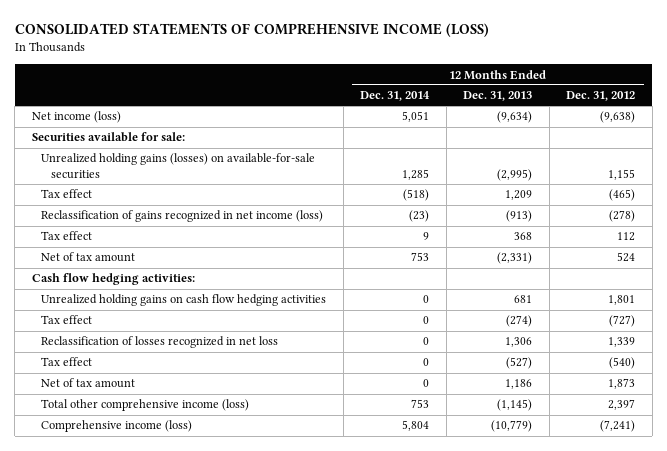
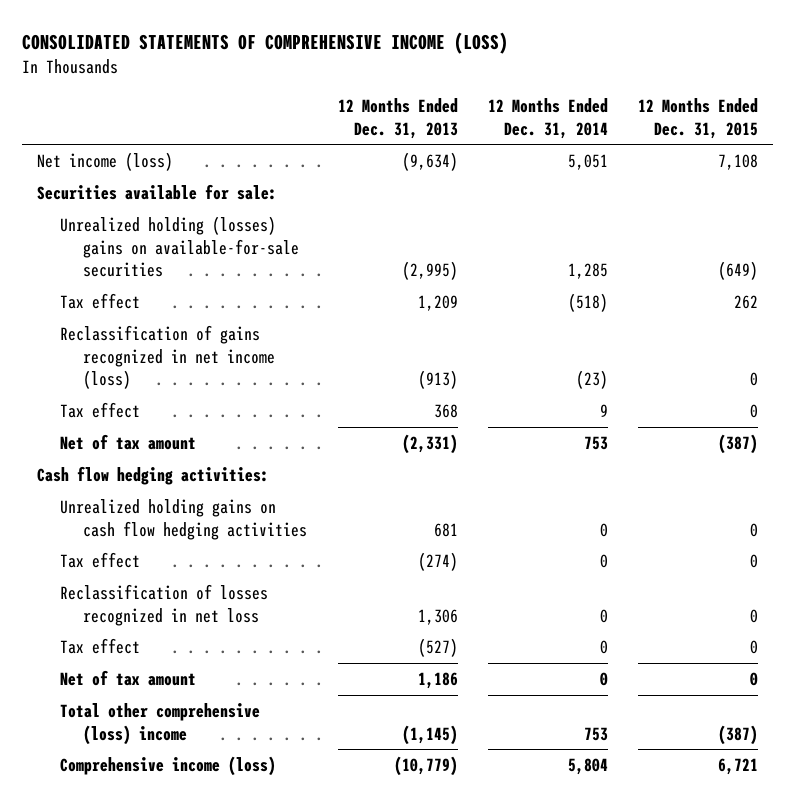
[566,91,636,102] Dec. 31, 2012 -> none
none -> [637,98,758,139] 12 Months Ended Dec. 31, 2015
[41,153,316,179] Unrealized holding gains (losses) on available-for-sale securities -> [60,215,300,278] Unrealized holding (losses) gains on available-for-sale securities
[41,399,250,412] Total other comprehensive income (loss) -> [60,702,261,745] Total other comprehensive (loss) income

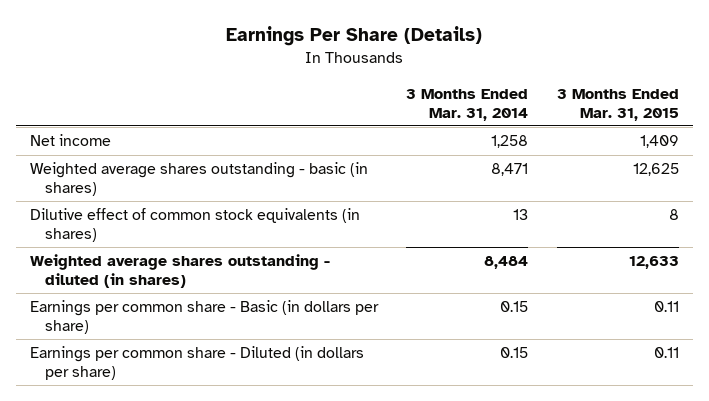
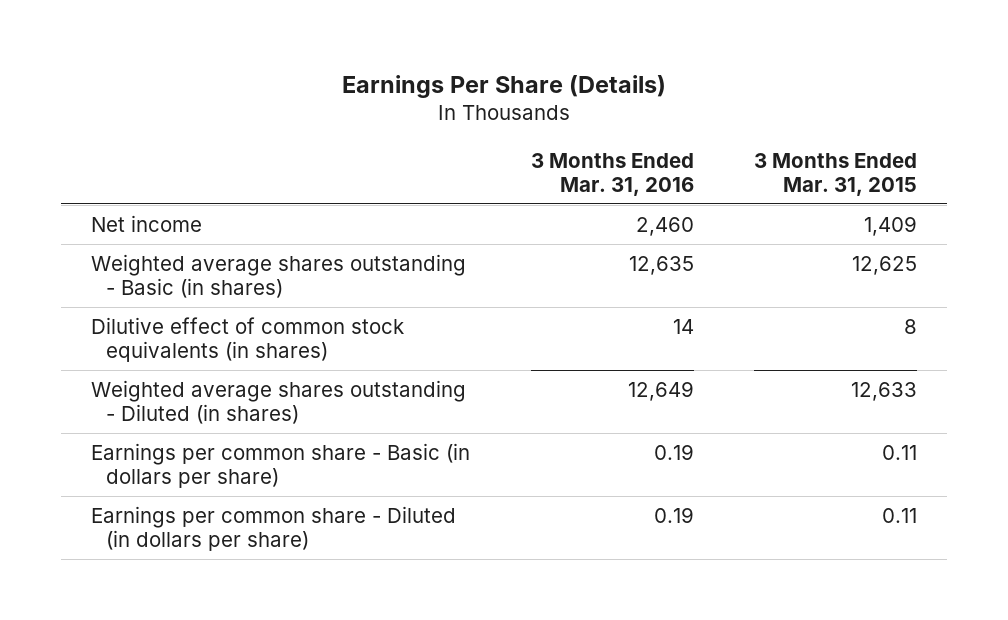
[406,88,529,121] 3 Months Ended Mar. 31, 2014 -> none
none -> [530,152,694,196] 3 Months Ended Mar. 31, 2016
[30,162,369,197] Weighted average shares outstanding - basic (in shares) -> [91,254,467,299] Weighted average shares outstanding - Basic (in shares)
[30,254,331,289] Weighted average shares outstanding - diluted (in shares) -> [91,380,467,425] Weighted average shares outstanding - Diluted (in shares)

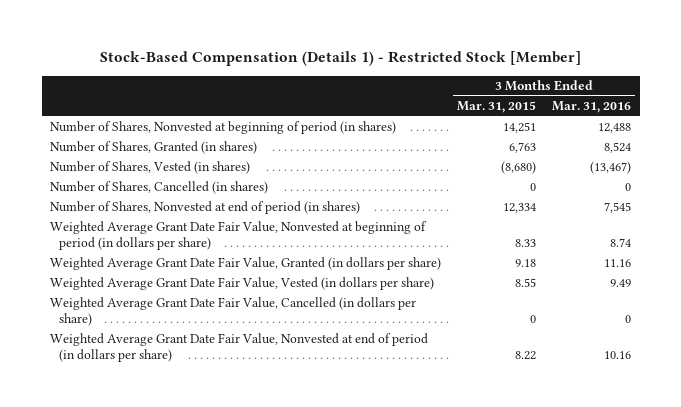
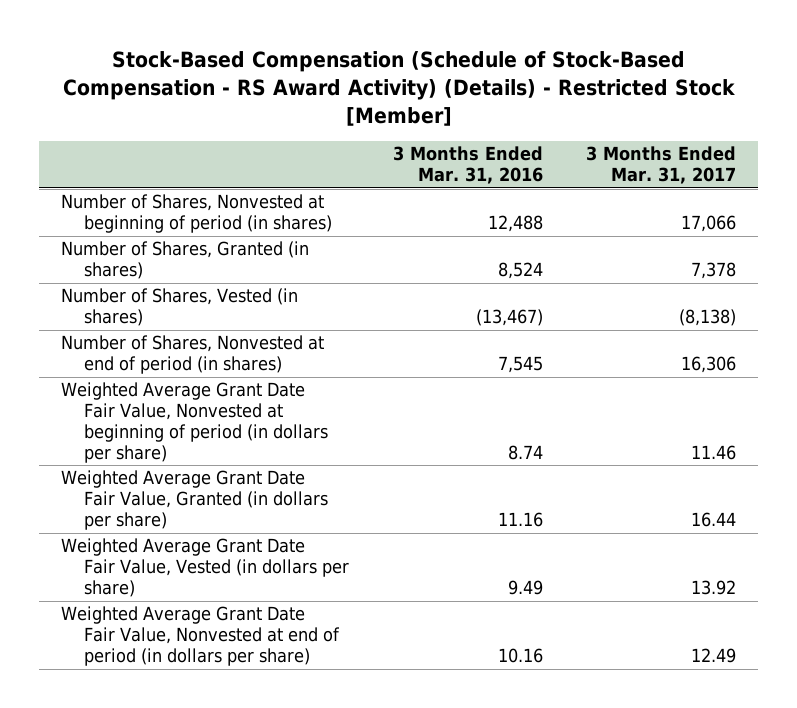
[99,51,581,67] Stock-Based Compensation (Details 1) - Restricted Stock [Member] -> [62,51,735,126] Stock-Based Compensation (Schedule of Stock-Based Compensation - RS Award Activity) (Details) - Restricted Stock [Member]
[457,101,537,114] Mar. 31, 2015 -> none
none -> [585,146,736,185] 3 Months Ended Mar. 31, 2017
[49,181,268,195] Number of Shares, Cancelled (in shares) -> none
[49,297,416,327] Weighted Average Grant Date Fair Value, Cancelled (in dollars per share) -> none

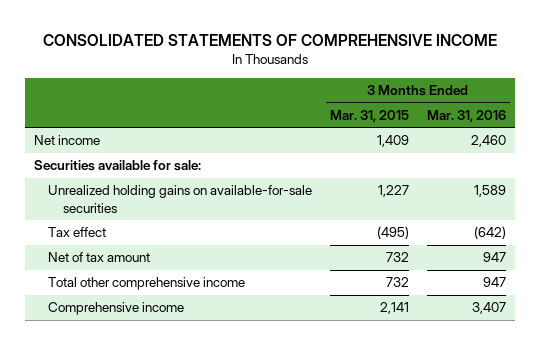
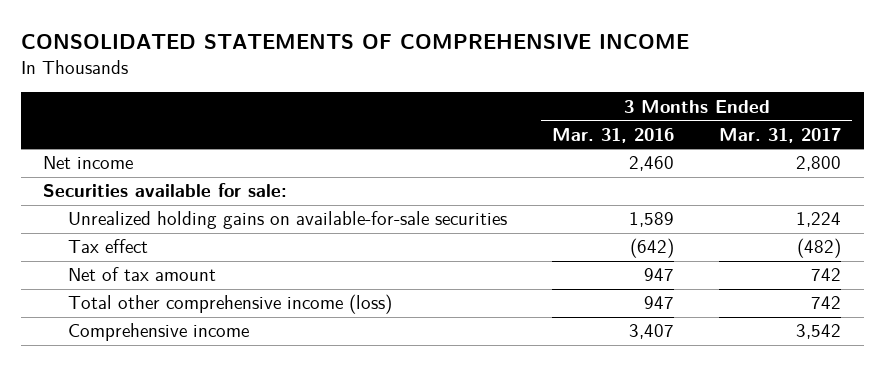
[330,109,410,122] Mar. 31, 2015 -> none
none -> [719,127,842,143] Mar. 31, 2017
[48,277,246,291] Total other comprehensive income -> [68,294,393,315] Total other comprehensive income (loss)

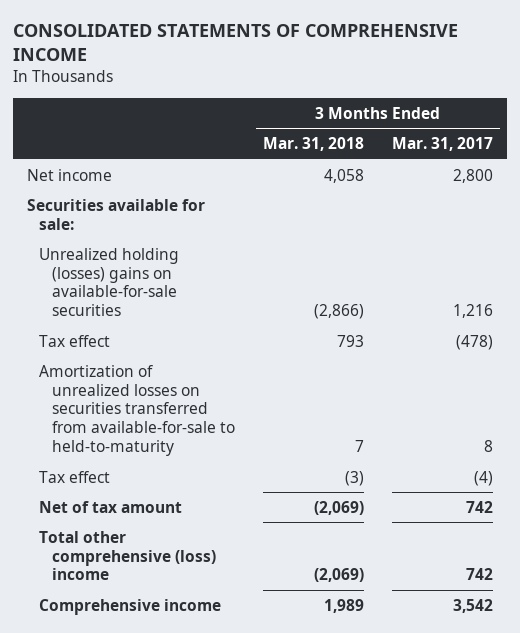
[552,127,675,143] Mar. 31, 2016 -> none
none -> [262,136,364,151] Mar. 31, 2018
[68,211,508,230] Unrealized holding gains on available-for-sale securities -> [39,247,180,317] Unrealized holding (losses) gains on available-for-sale securities
[796,212,842,228] 1,224 -> [452,304,493,319] 1,216
[797,238,842,259] (482) -> [455,334,493,350] (478)
none -> [39,364,235,457] Amortization of unrealized losses on securities transferred from available-for-sale to held-to-maturity
none -> [39,470,111,483] Tax effect
[68,294,393,315] Total other comprehensive income (loss) -> [39,530,216,581] Total other comprehensive (loss) income

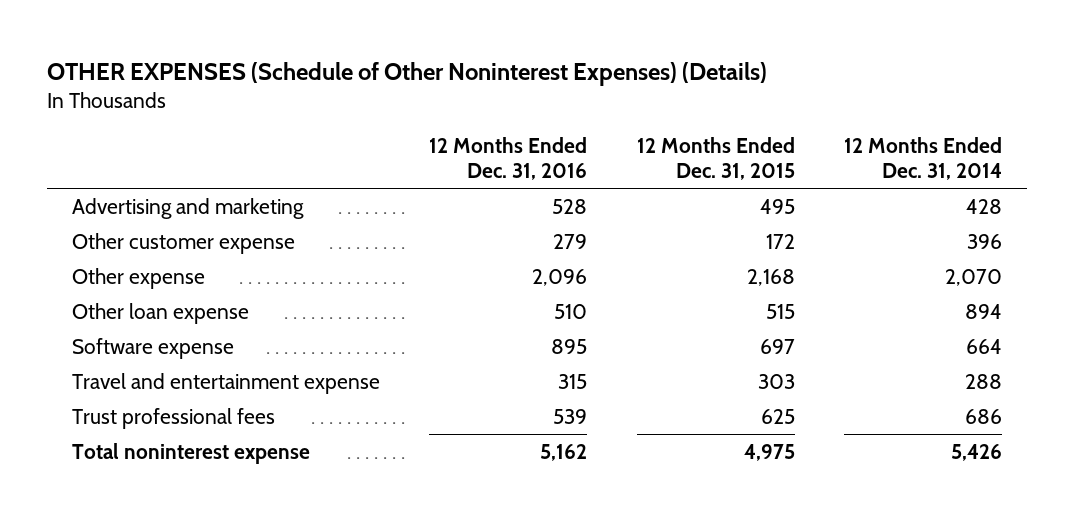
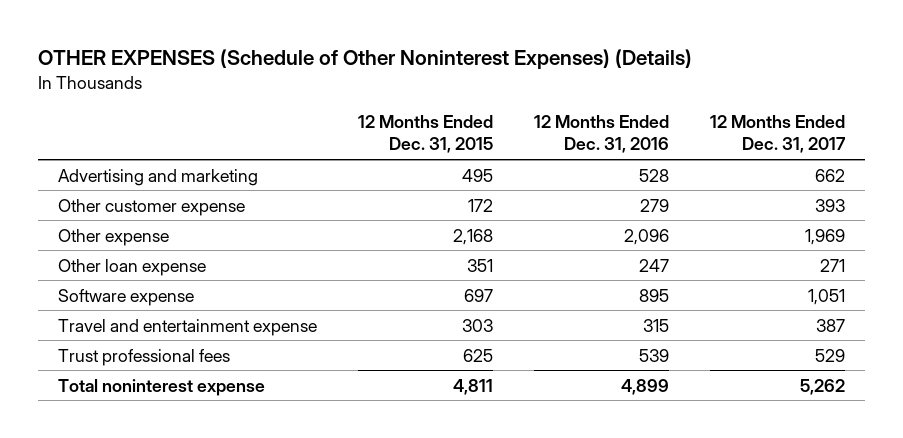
[844,137,1003,181] 12 Months Ended Dec. 31, 2014 -> none
none -> [709,115,846,154] 12 Months Ended Dec. 31, 2017
[554,303,588,319] 510 -> [638,258,669,272] 247
[765,303,795,319] 515 -> [466,258,493,272] 351
[540,443,588,461] 5,162 -> [620,378,669,395] 4,899
[743,443,795,461] 4,975 -> [452,378,493,395] 4,811

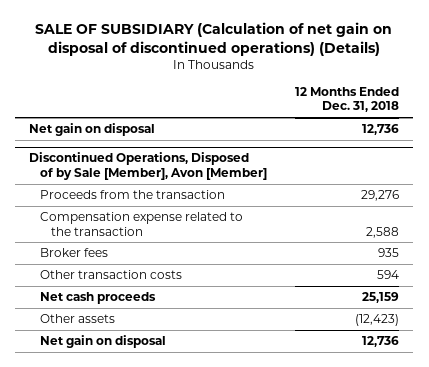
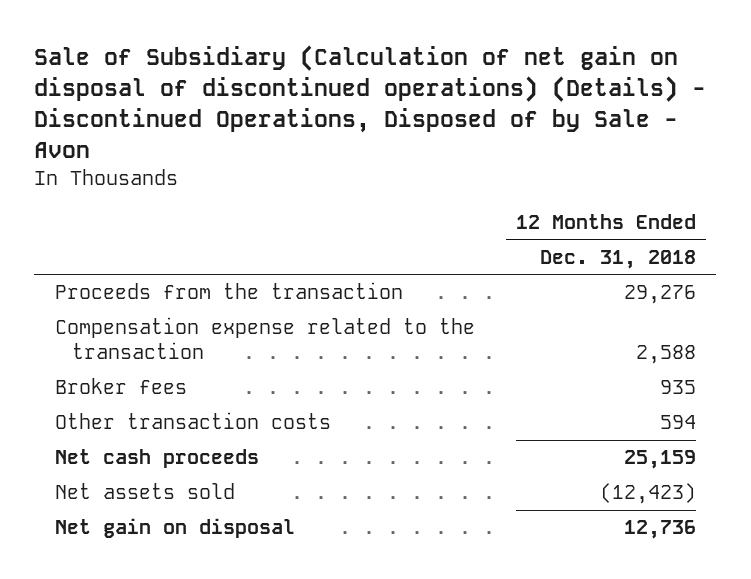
[35,22,393,56] SALE OF SUBSIDIARY (Calculation of net gain on disposal of discontinued operations) (Details) -> [34,45,707,158] Sale of Subsidiary (Calculation of net gain on disposal of discontinued operations) (Details) - Discontinued Operations, Disposed of by Sale - Avon
[29,123,156,137] Net gain on disposal -> none
[29,152,268,180] Discontinued Operations, Disposed of by Sale [Member], Avon [Member] -> none
[40,314,116,324] Other assets -> [54,483,235,500] Net assets sold

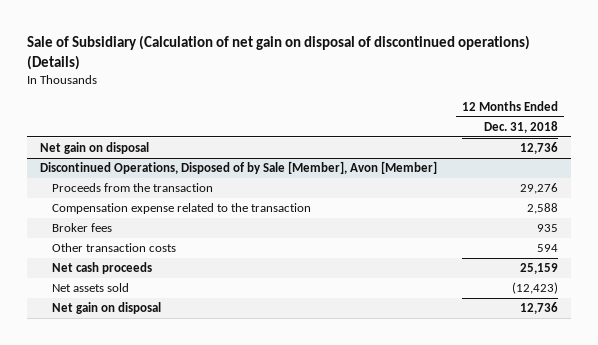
[34,45,707,158] Sale of Subsidiary (Calculation of net gain on disposal of discontinued operations) (Details) - Discontinued Operations, Disposed of by Sale - Avon -> [26,34,530,70] Sale of Subsidiary (Calculation of net gain on disposal of discontinued operations) (Details)
none -> [39,142,149,155] Net gain on disposal
none -> [39,161,437,175] Discontinued Operations, Disposed of by Sale [Member], Avon [Member]

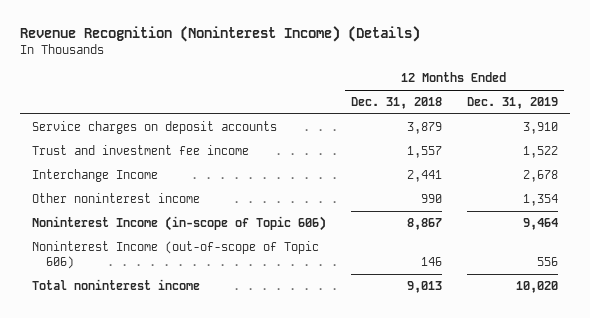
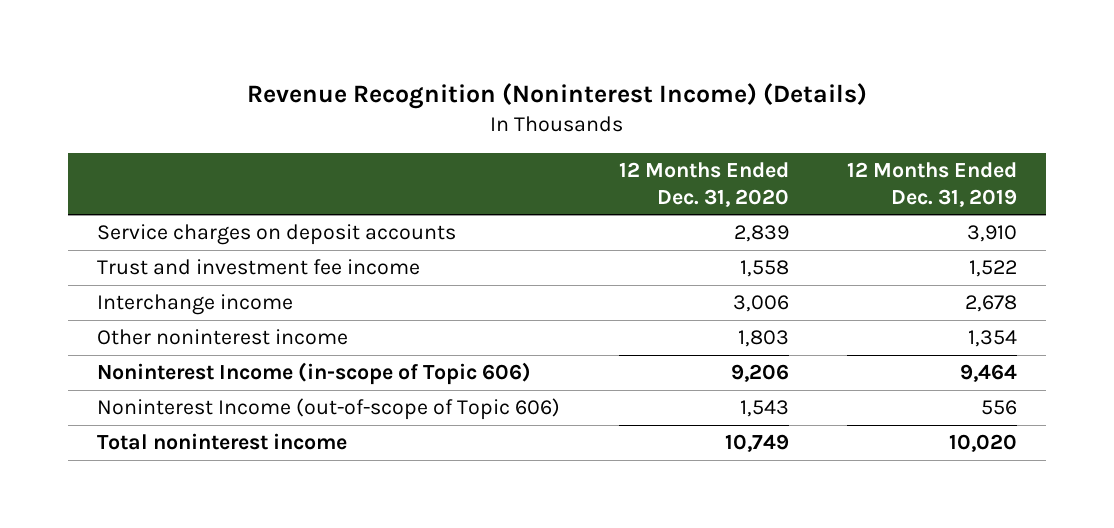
[350,97,442,110] Dec. 31, 2018 -> none
none -> [618,161,789,207] 12 Months Ended Dec. 31, 2020
[32,169,159,183] Interchange Income -> [97,294,294,316] Interchange income

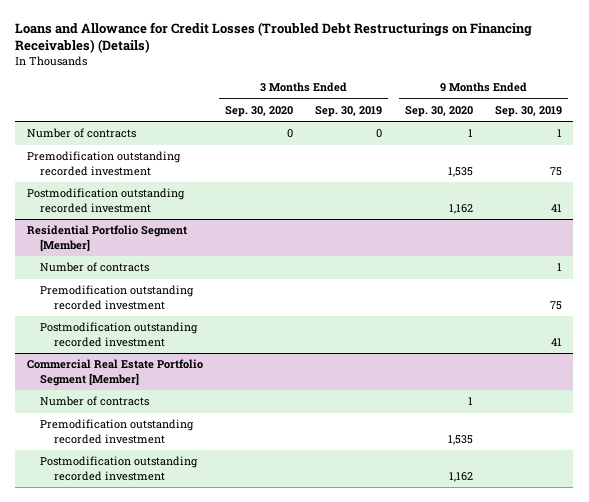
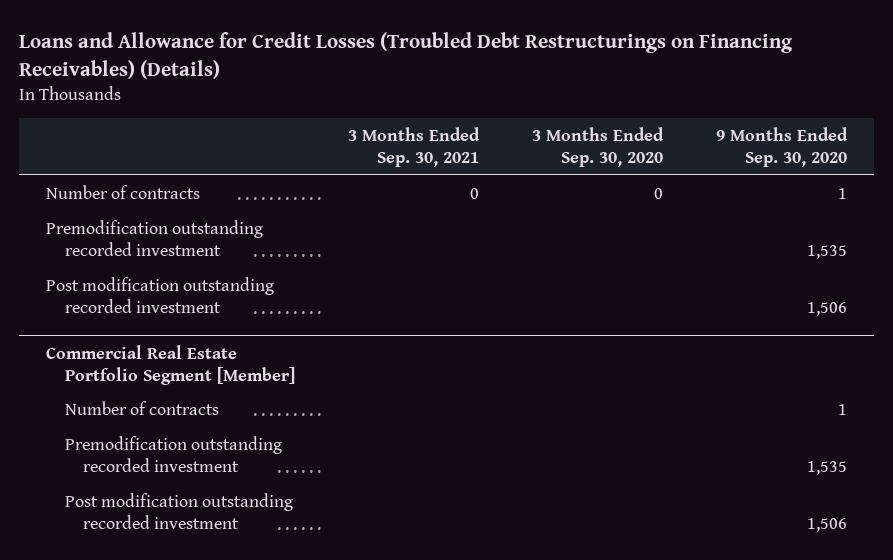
[315,105,383,117] Sep. 30, 2019 -> none
[495,105,563,117] Sep. 30, 2019 -> none
none -> [347,127,480,168] 3 Months Ended Sep. 30, 2021
[26,225,187,251] Residential Portfolio Segment [Member] -> none
[40,262,150,273] Number of contracts -> none
[40,285,195,310] Premodification outstanding recorded investment -> none
[40,322,199,347] Postmodification outstanding recorded investment -> none
[26,188,185,213] Postmodification outstanding recorded investment -> [46,277,275,313] Post modification outstanding recorded investment
[448,203,473,214] 1,162 -> [807,301,848,316] 1,506
[40,456,199,481] Postmodification outstanding recorded investment -> [64,493,293,529] Post modification outstanding recorded investment
[448,471,473,482] 1,162 -> [807,517,848,532] 1,506

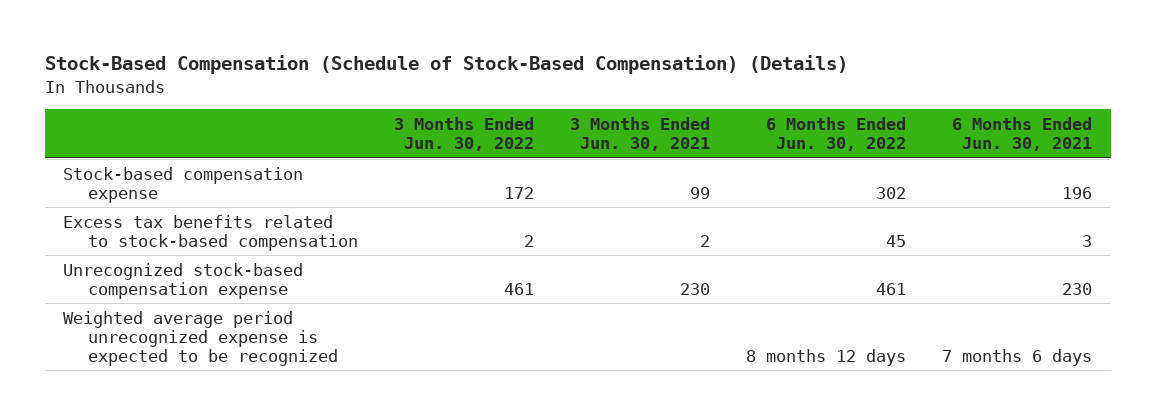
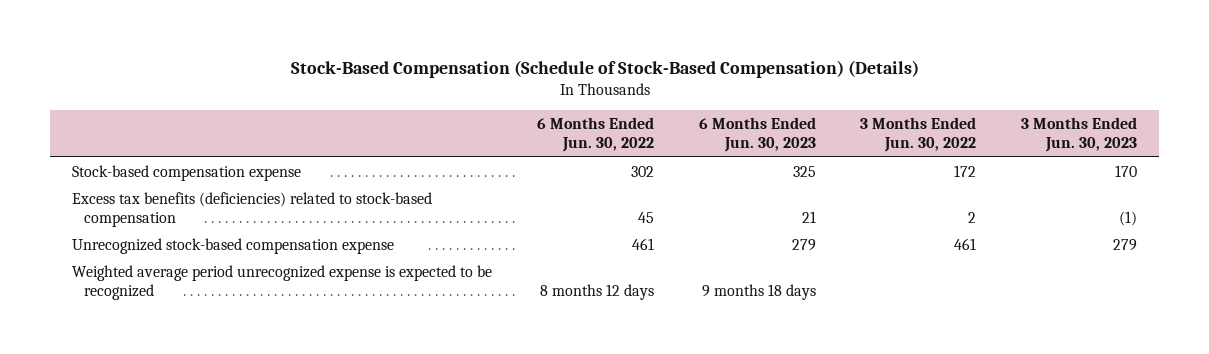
[570,116,711,151] 3 Months Ended Jun. 30, 2021 -> none
[952,116,1093,151] 6 Months Ended Jun. 30, 2021 -> none
none -> [698,117,816,153] 6 Months Ended Jun. 30, 2023
none -> [1020,117,1137,153] 3 Months Ended Jun. 30, 2023
[62,214,359,251] Excess tax benefits related to stock-based compensation -> [72,191,433,227] Excess tax benefits (deficiencies) related to stock-based compensation

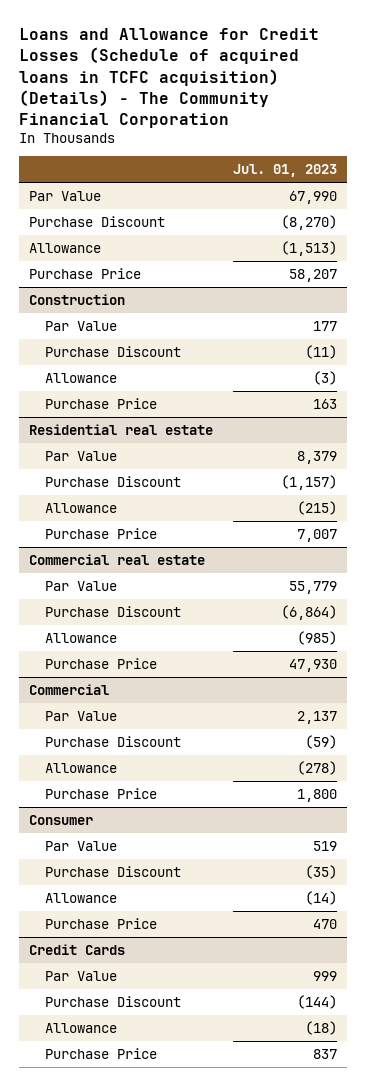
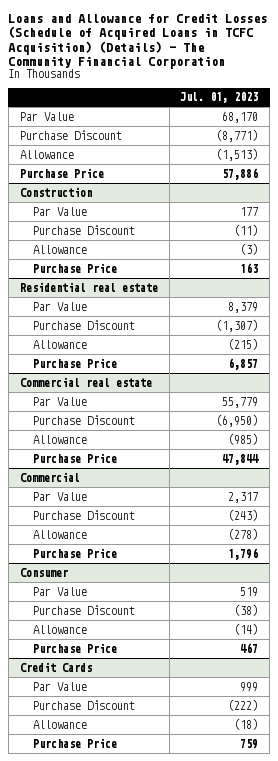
[19,28,320,128] Loans and Allowance for Credit Losses (Schedule of acquired loans in TCFC acquisition) (Details) - The Community Financial Corporation -> [8,12,268,69] Loans and Allowance for Credit Losses (Schedule of Acquired Loans in TCFC Acquisition) (Details) - The Community Financial Corporation
[288,190,337,204] 67,990 -> [222,110,259,123] 68,170
[280,214,337,230] (8,270) -> [216,128,259,142] (8,771)
[288,268,337,282] 58,207 -> [222,167,259,180] 57,886
[280,474,337,490] (1,157) -> [216,318,259,332] (1,307)
[296,528,337,542] 7,007 -> [228,357,259,370] 6,857
[280,604,337,620] (6,864) -> [216,413,259,427] (6,950)
[288,658,337,672] 47,930 -> [222,453,260,465] 47,844
[296,710,337,724] 2,137 -> [228,491,259,503] 2,317
[304,734,337,749] (59) -> [228,508,259,521] (243)
[296,788,337,802] 1,800 -> [228,547,259,560] 1,796
[304,864,337,879] (35) -> [234,603,259,616] (38)
[312,918,337,929] 470 -> [240,642,259,653] 467
[296,994,337,1009] (144) -> [228,698,259,711] (222)
[312,1048,337,1059] 837 -> [240,738,259,749] 759

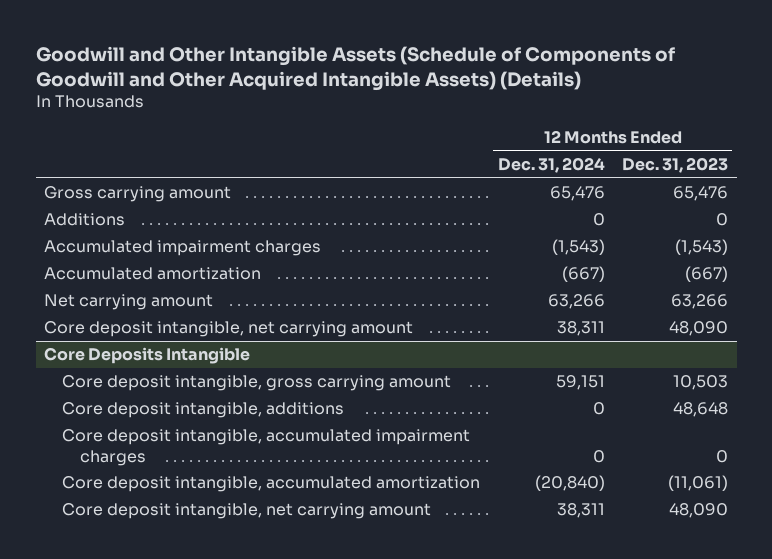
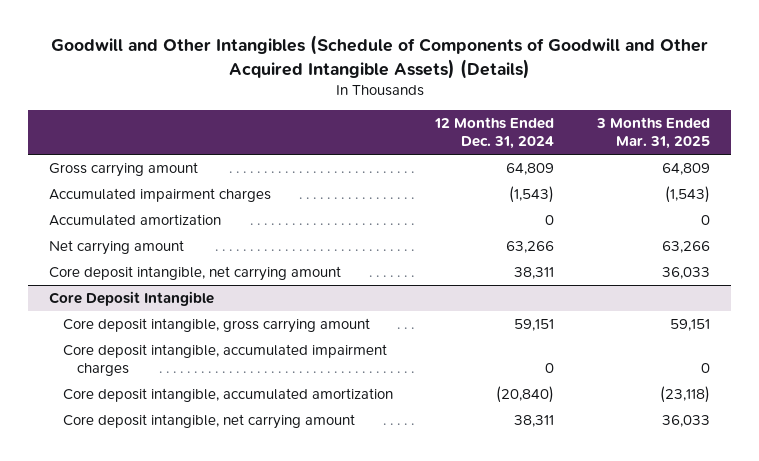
[35,45,675,91] Goodwill and Other Intangible Assets (Schedule of Components of Goodwill and Other Acquired Intangible Assets) (Details) -> [50,35,708,79] Goodwill and Other Intangibles (Schedule of Components of Goodwill and Other Acquired Intangible Assets) (Details)
[622,156,729,173] Dec. 31, 2023 -> none
none -> [595,117,710,150] 3 Months Ended Mar. 31, 2025
[44,213,126,227] Additions -> none
[549,186,605,202] 65,476 -> [506,162,555,175] 64,809
[561,266,605,283] (667) -> [545,214,555,225] 0
[44,347,251,365] Core Deposits Intangible -> [49,290,215,306] Core Deposit Intangible
[62,402,345,419] Core deposit intangible, additions -> none

